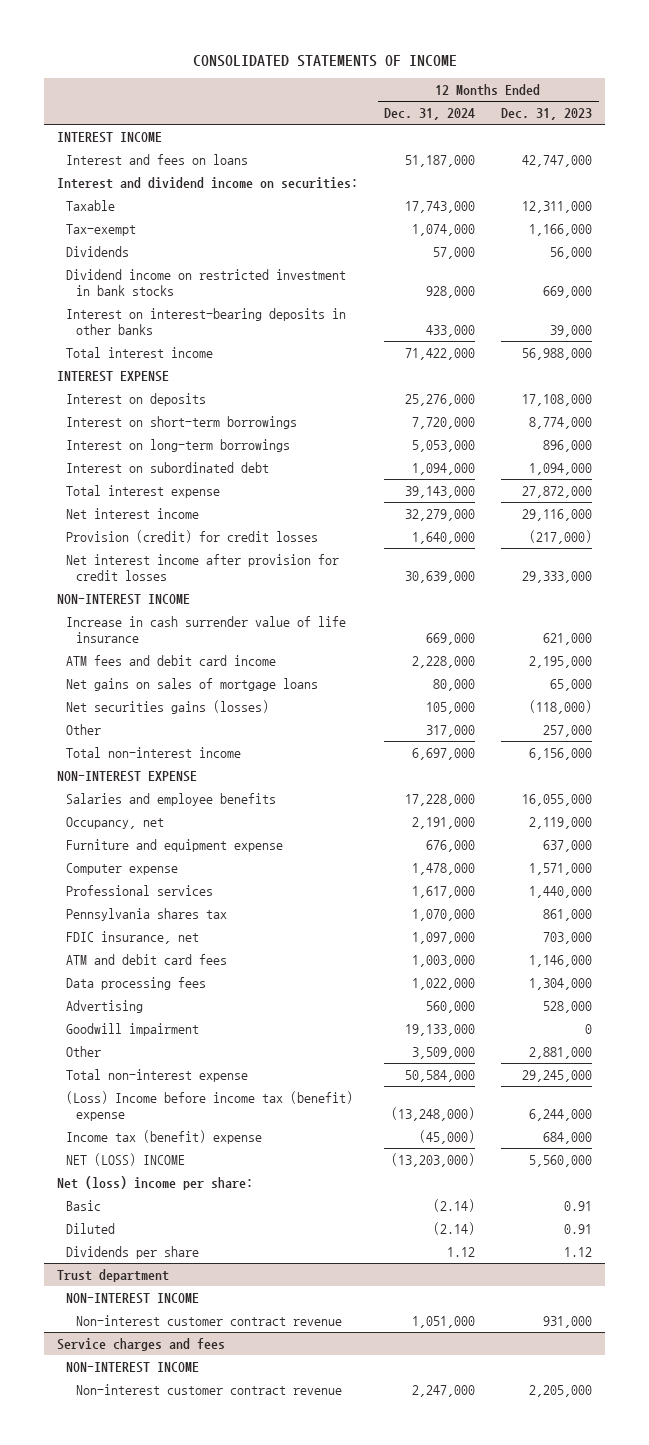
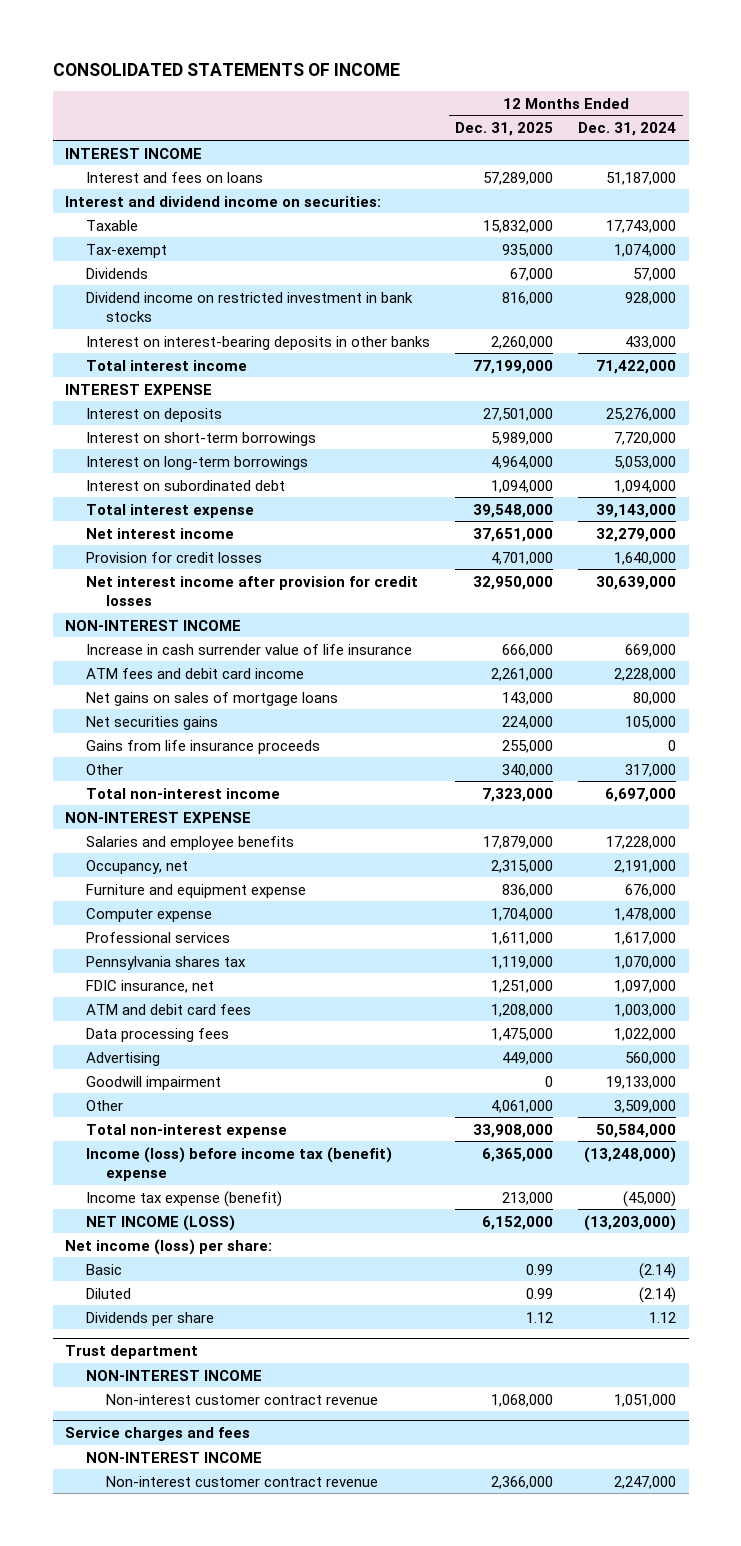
[501,108,593,121] Dec. 31, 2023 -> none
none -> [454,122,553,137] Dec. 31, 2025
[66,529,319,543] Provision (credit) for credit losses -> [85,551,262,563] Provision for credit losses
[66,699,270,714] Net securities gains (losses) -> [85,715,218,730] Net securities gains
none -> [85,739,320,754] Gains from life insurance proceeds
[66,1090,354,1122] (Loss) Income before income tax (benefit) expense -> [85,1146,392,1182] Income (loss) before income tax (benefit) expense
[66,1129,263,1144] Income tax (benefit) expense -> [85,1190,282,1207] Income tax expense (benefit)
[66,1152,186,1166] NET (LOSS) INCOME -> [85,1214,235,1231] NET INCOME (LOSS)
[56,1175,253,1190] Net (loss) income per share: -> [65,1238,273,1255] Net income (loss) per share:

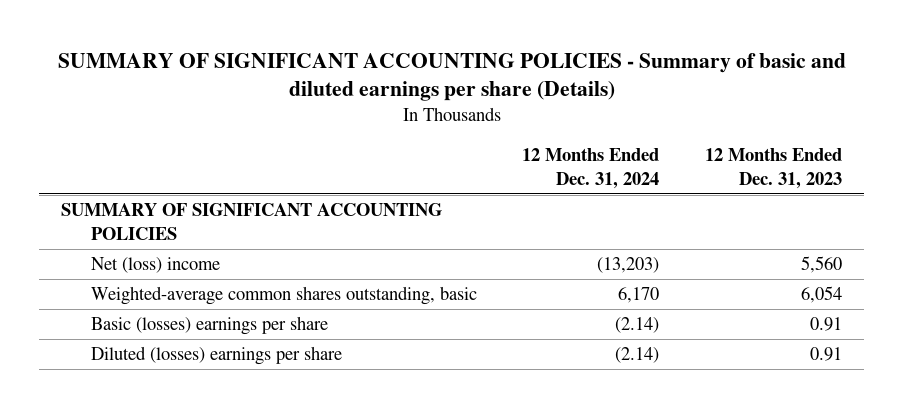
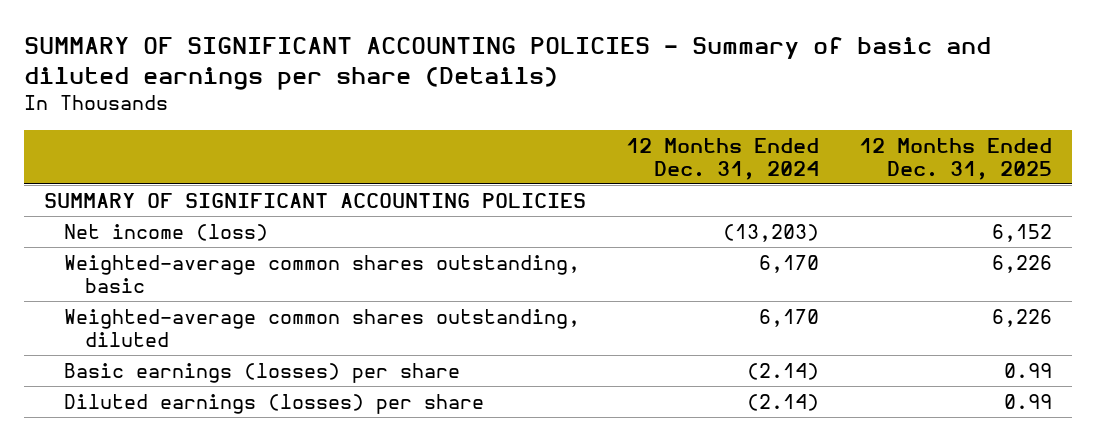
[704,148,842,189] 12 Months Ended Dec. 31, 2023 -> none
none -> [858,137,1052,180] 12 Months Ended Dec. 31, 2025
[90,257,220,274] Net (loss) income -> [64,224,269,242] Net income (loss)
none -> [64,309,581,347] Weighted-average common shares outstanding, diluted
[90,316,328,336] Basic (losses) earnings per share -> [64,363,461,384] Basic earnings (losses) per share
[90,346,342,366] Diluted (losses) earnings per share -> [64,394,485,415] Diluted earnings (losses) per share

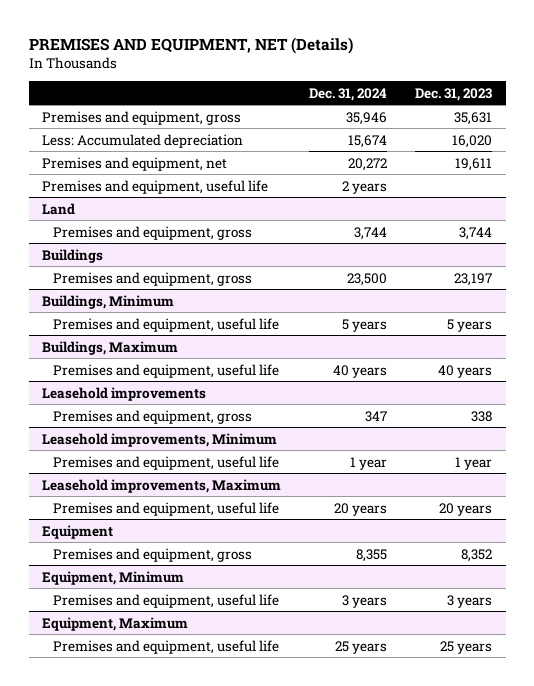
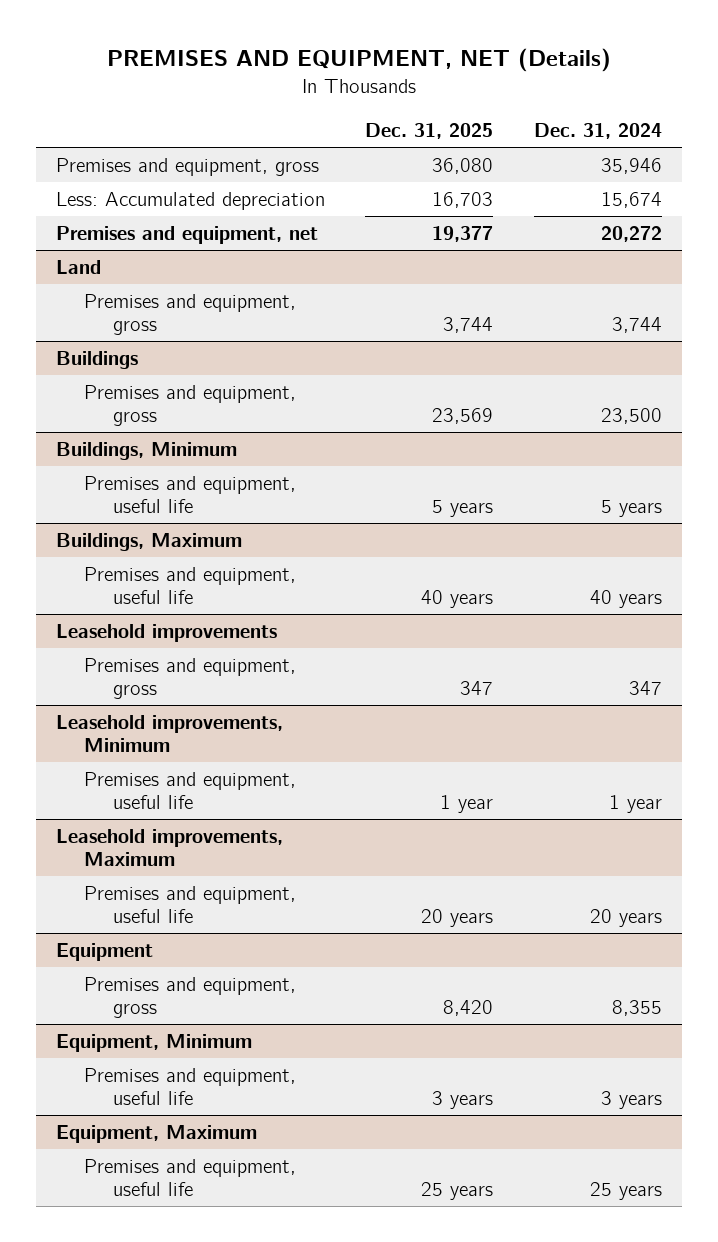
[414,87,492,101] Dec. 31, 2023 -> none
none -> [365,122,494,139] Dec. 31, 2025
[42,179,269,194] Premises and equipment, useful life -> none

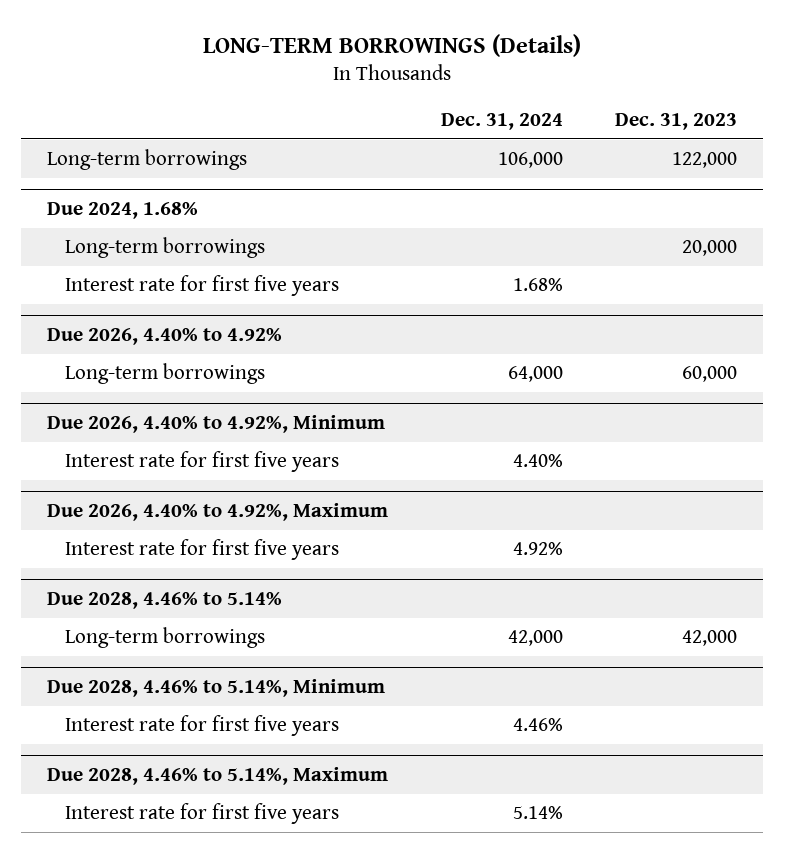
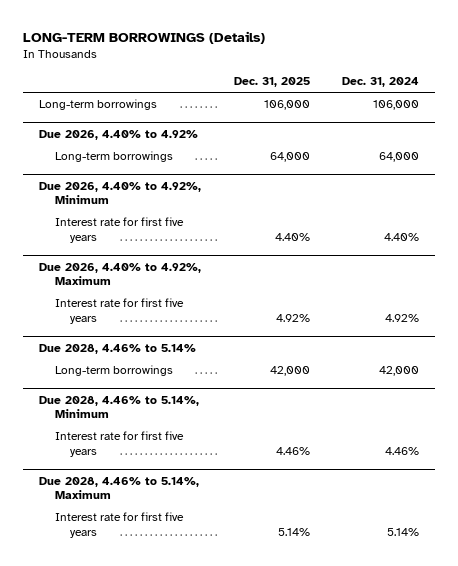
[615,113,738,131] Dec. 31, 2023 -> none
none -> [233,77,310,88] Dec. 31, 2025
[47,202,199,220] Due 2024, 1.68% -> none
[65,237,266,259] Long-term borrowings -> none
[65,275,340,297] Interest rate for first five years -> none

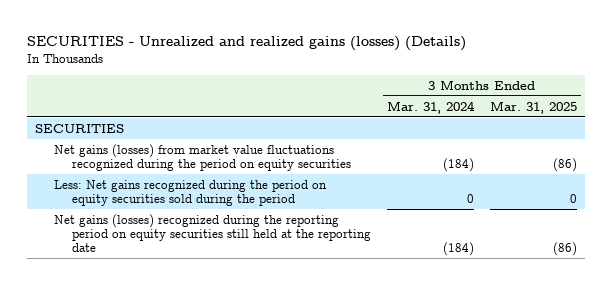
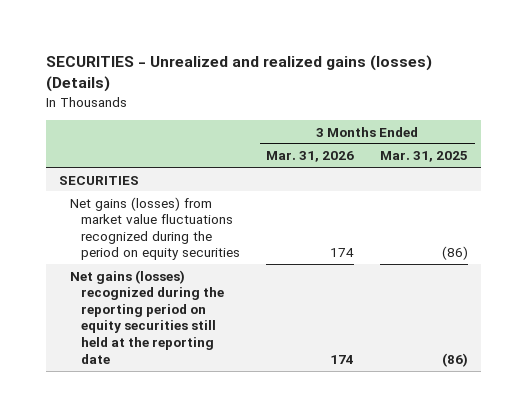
[387,100,476,114] Mar. 31, 2024 -> none
none -> [266,151,355,163] Mar. 31, 2026
[53,179,327,206] Less: Net gains recognized during the period on equity securities sold during the period -> none

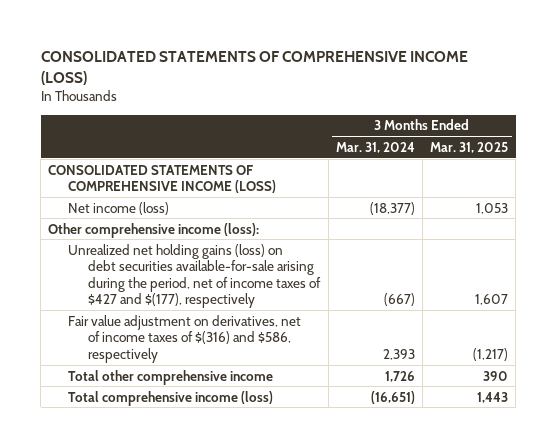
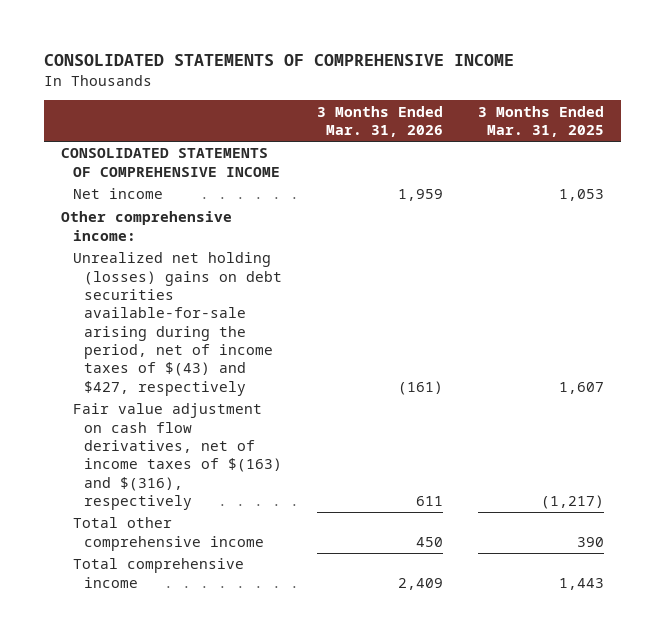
[40,50,468,85] CONSOLIDATED STATEMENTS OF COMPREHENSIVE INCOME (LOSS) -> [43,54,514,67] CONSOLIDATED STATEMENTS OF COMPREHENSIVE INCOME
[335,141,415,153] Mar. 31, 2024 -> none
none -> [316,105,443,138] 3 Months Ended Mar. 31, 2026
[48,164,277,194] CONSOLIDATED STATEMENTS OF COMPREHENSIVE INCOME (LOSS) -> [61,148,280,177] CONSOLIDATED STATEMENTS OF COMPREHENSIVE INCOME
[68,201,170,215] Net income (loss) -> [72,188,163,200] Net income
[48,222,260,238] Other comprehensive income (loss): -> [61,211,233,241] Other comprehensive income:
[68,243,322,309] Unrealized net holding gains (loss) on debt securities available-for-sale arising during the period, net of income taxes of $427 and $(177), respectively -> [72,252,283,396] Unrealized net holding (losses) gains on debt securities available-for-sale arising during the period, net of income taxes of $(43) and $427, respectively
[68,314,302,363] Fair value adjustment on derivatives, net of income taxes of $(316) and $586, respectively -> [72,403,283,511] Fair value adjustment on cash flow derivatives, net of income taxes of $(163) and $(316), respectively
[68,390,274,406] Total comprehensive income (loss) -> [72,558,244,588] Total comprehensive income

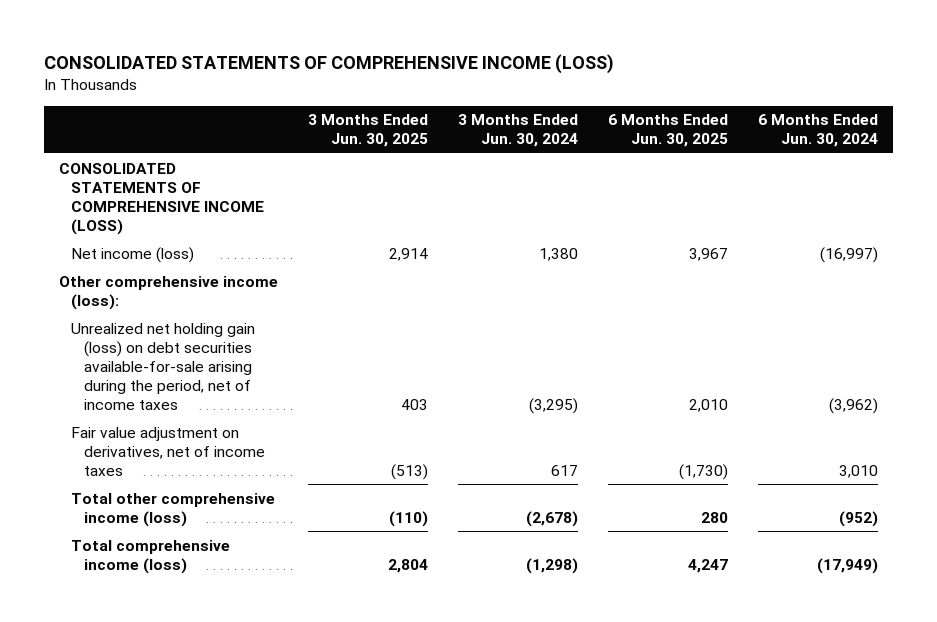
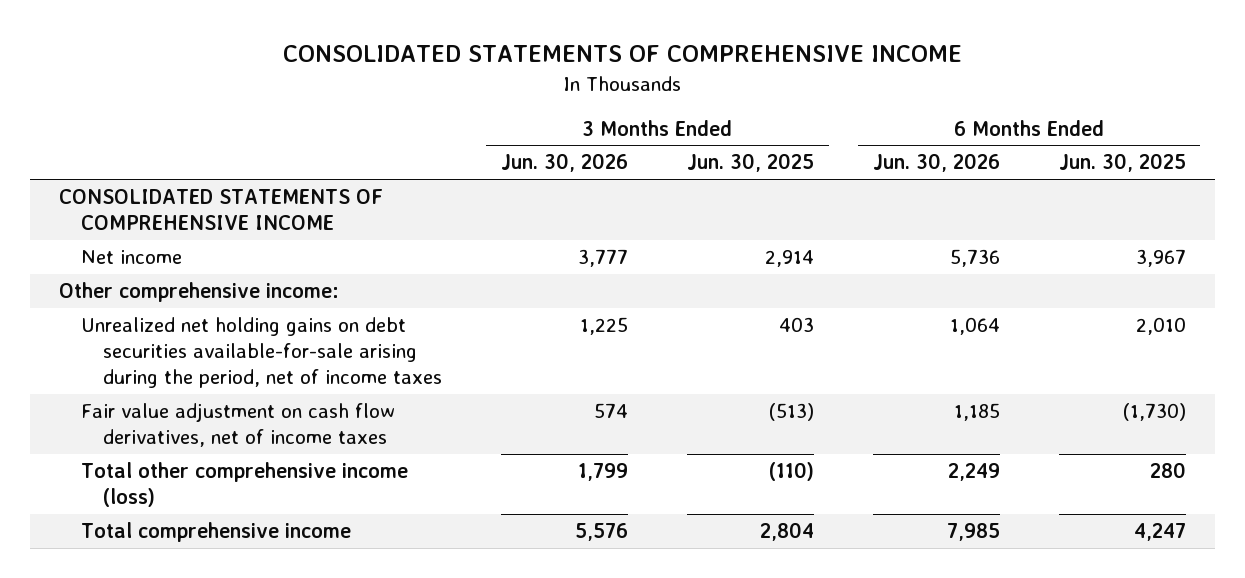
[44,53,615,74] CONSOLIDATED STATEMENTS OF COMPREHENSIVE INCOME (LOSS) -> [283,45,963,63] CONSOLIDATED STATEMENTS OF COMPREHENSIVE INCOME
[458,114,579,148] 3 Months Ended Jun. 30, 2024 -> none
[758,114,879,148] 6 Months Ended Jun. 30, 2024 -> none
none -> [500,153,628,173] Jun. 30, 2026
none -> [872,153,1000,173] Jun. 30, 2026
[59,162,265,235] CONSOLIDATED STATEMENTS OF COMPREHENSIVE INCOME (LOSS) -> [58,188,383,231] CONSOLIDATED STATEMENTS OF COMPREHENSIVE INCOME
[71,246,195,263] Net income (loss) -> [80,249,182,264] Net income
[59,275,279,310] Other comprehensive income (loss): -> [58,281,339,302] Other comprehensive income:
[71,322,256,410] Unrealized net holding gain (loss) on debt securities available-for-sale arising during the period, net of income taxes -> [80,316,442,389] Unrealized net holding gains on debt securities available-for-sale arising during the period, net of income taxes
[71,426,265,476] Fair value adjustment on derivatives, net of income taxes -> [80,402,395,448] Fair value adjustment on cash flow derivatives, net of income taxes
[71,539,231,574] Total comprehensive income (loss) -> [80,521,351,542] Total comprehensive income

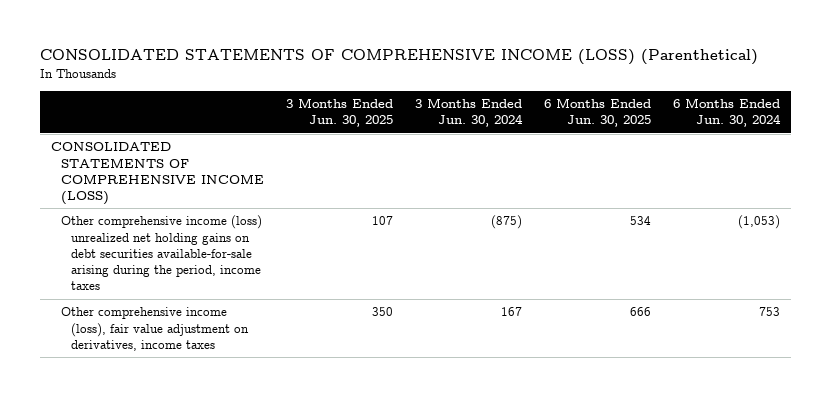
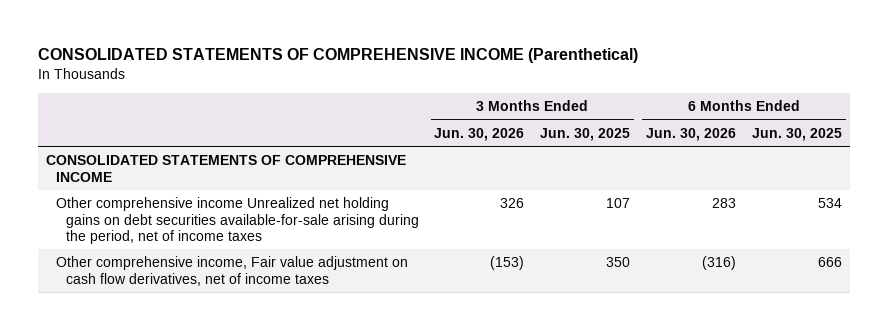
[40,49,759,66] CONSOLIDATED STATEMENTS OF COMPREHENSIVE INCOME (LOSS) (Parenthetical) -> [37,47,638,63] CONSOLIDATED STATEMENTS OF COMPREHENSIVE INCOME (Parenthetical)
[415,97,524,128] 3 Months Ended Jun. 30, 2024 -> none
[673,97,782,128] 6 Months Ended Jun. 30, 2024 -> none
none -> [434,127,525,141] Jun. 30, 2026
none -> [646,127,737,141] Jun. 30, 2026
[51,142,265,206] CONSOLIDATED STATEMENTS OF COMPREHENSIVE INCOME (LOSS) -> [45,155,406,182] CONSOLIDATED STATEMENTS OF COMPREHENSIVE INCOME
[61,215,263,291] Other comprehensive income (loss) unrealized net holding gains on debt securities available-for-sale arising during the period, income taxes -> [55,197,419,244] Other comprehensive income Unrealized net holding gains on debt securities available-for-sale arising during the period, net of income taxes
[61,307,250,351] Other comprehensive income (loss), fair value adjustment on derivatives, income taxes -> [55,256,408,286] Other comprehensive income, Fair value adjustment on cash flow derivatives, net of income taxes

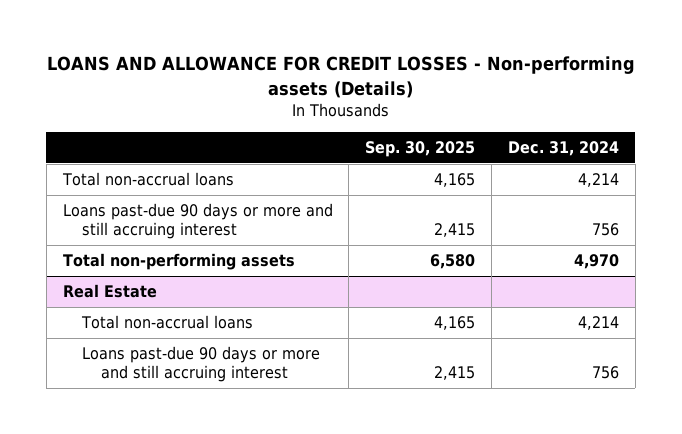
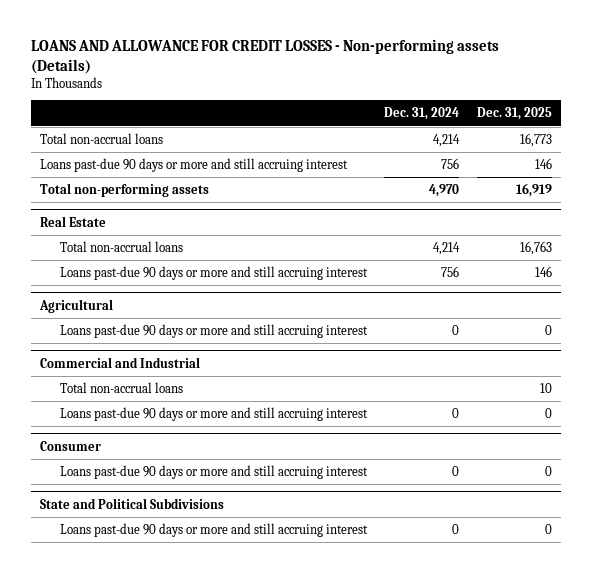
[365,140,476,157] Sep. 30, 2025 -> none
none -> [477,107,553,121] Dec. 31, 2025
none -> [39,298,114,313] Agricultural
none -> [59,323,368,338] Loans past-due 90 days or more and still accruing interest
none -> [40,356,201,368] Commercial and Industrial
none -> [59,381,183,393] Total non-accrual loans
none -> [59,406,368,421] Loans past-due 90 days or more and still accruing interest
none -> [40,440,102,451] Consumer
none -> [59,464,368,479] Loans past-due 90 days or more and still accruing interest
none -> [40,497,225,509] State and Political Subdivisions
none -> [59,522,368,537] Loans past-due 90 days or more and still accruing interest

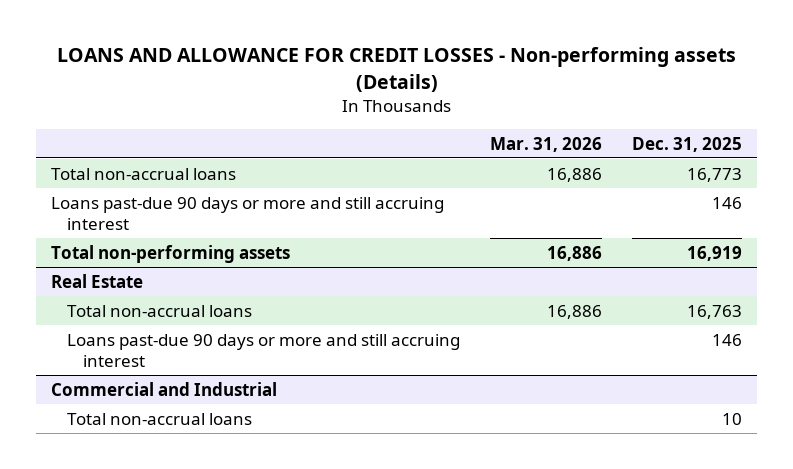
[384,107,460,121] Dec. 31, 2024 -> none
none -> [490,136,603,152] Mar. 31, 2026
[39,298,114,313] Agricultural -> none
[59,323,368,338] Loans past-due 90 days or more and still accruing interest -> none
[59,406,368,421] Loans past-due 90 days or more and still accruing interest -> none
[40,440,102,451] Consumer -> none
[59,464,368,479] Loans past-due 90 days or more and still accruing interest -> none
[40,497,225,509] State and Political Subdivisions -> none
[59,522,368,537] Loans past-due 90 days or more and still accruing interest -> none

